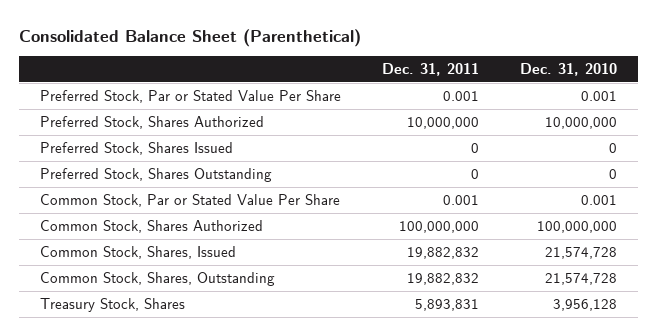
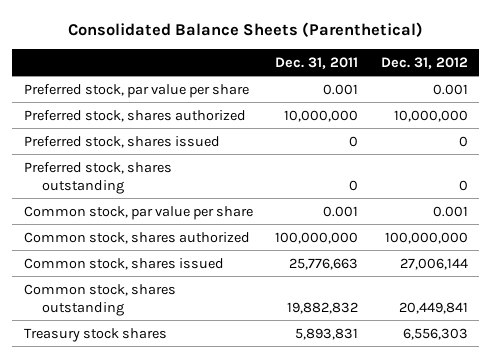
[19,28,362,47] Consolidated Balance Sheet (Parenthetical) -> [67,21,423,37] Consolidated Balance Sheets (Parenthetical)
[520,62,618,76] Dec. 31, 2010 -> none
none -> [380,56,468,69] Dec. 31, 2012
[39,89,341,103] Preferred Stock, Par or Stated Value Per Share -> [23,83,249,98] Preferred stock, par value per share
[39,115,264,129] Preferred Stock, Shares Authorized -> [23,109,246,122] Preferred stock, shares authorized
[39,141,233,155] Preferred Stock, Shares Issued -> [23,135,220,148] Preferred stock, shares issued
[39,167,272,182] Preferred Stock, Shares Outstanding -> [23,161,172,194] Preferred stock, shares outstanding
[39,193,340,207] Common Stock, Par or Stated Value Per Share -> [23,205,253,220] Common stock, par value per share
[39,219,263,233] Common Stock, Shares Authorized -> [23,231,250,244] Common stock, shares authorized
[39,245,236,259] Common Stock, Shares, Issued -> [23,257,224,270] Common stock, shares issued
[407,246,480,259] 19,882,832 -> [289,257,359,270] 25,776,663
[39,271,275,286] Common Stock, Shares, Outstanding -> [23,283,176,316] Common stock, shares outstanding
[39,297,185,312] Treasury Stock, Shares -> [23,327,167,342] Treasury stock shares

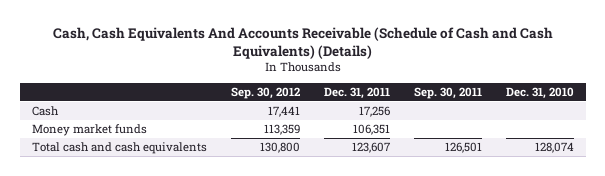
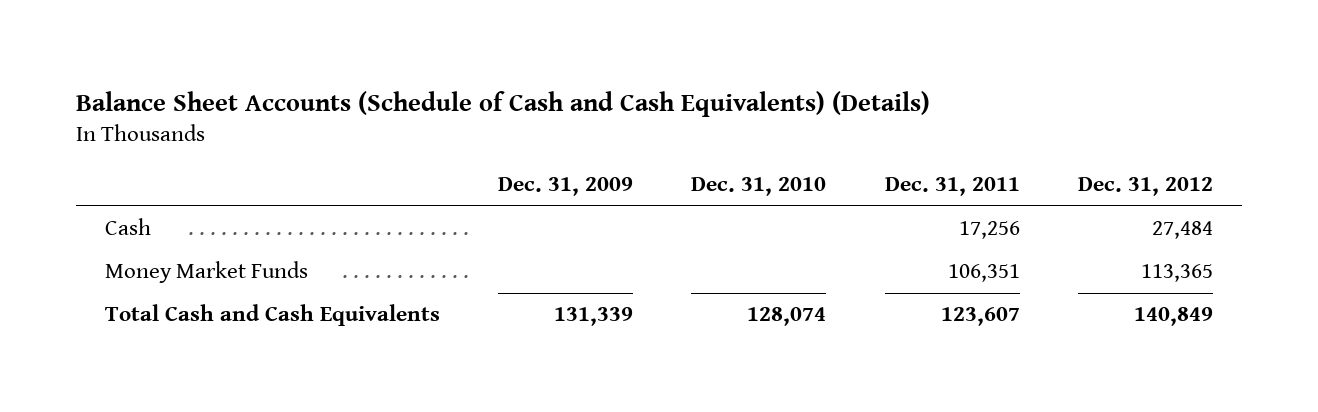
[52,26,553,59] Cash, Cash Equivalents And Accounts Receivable (Schedule of Cash and Cash Equivalents) (Details) -> [76,90,931,117] Balance Sheet Accounts (Schedule of Cash and Cash Equivalents) (Details)
[230,87,300,100] Sep. 30, 2012 -> none
[413,87,482,100] Sep. 30, 2011 -> none
none -> [498,177,634,197] Dec. 31, 2009
none -> [1077,177,1213,197] Dec. 31, 2012
[31,124,147,137] Money market funds -> [105,261,309,284] Money Market Funds
[31,142,207,155] Total cash and cash equivalents -> [105,304,441,327] Total Cash and Cash Equivalents

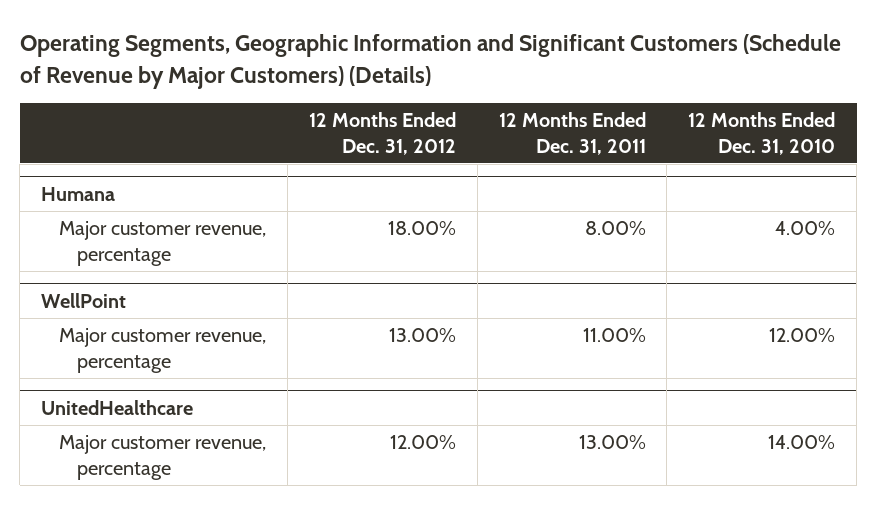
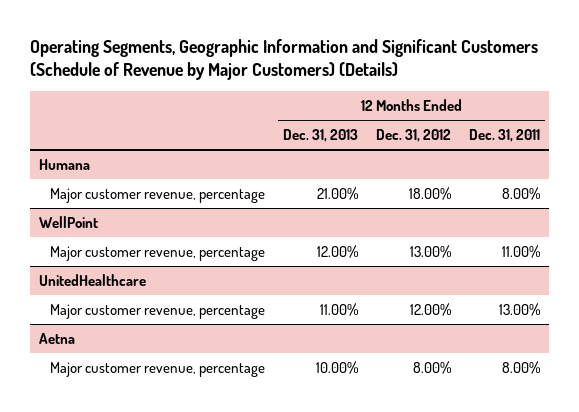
[688,111,836,155] 12 Months Ended Dec. 31, 2010 -> none
none -> [282,129,358,143] Dec. 31, 2013
none -> [38,333,75,345] Aetna
none -> [49,362,265,378] Major customer revenue, percentage

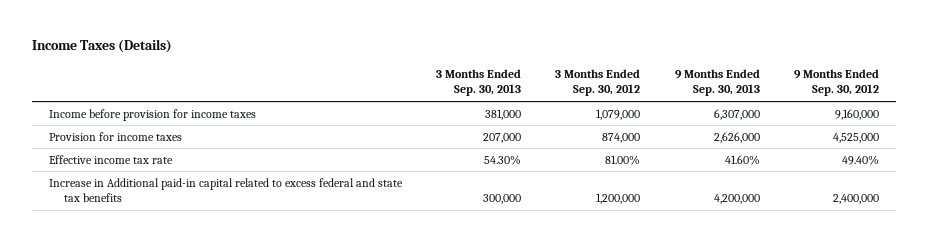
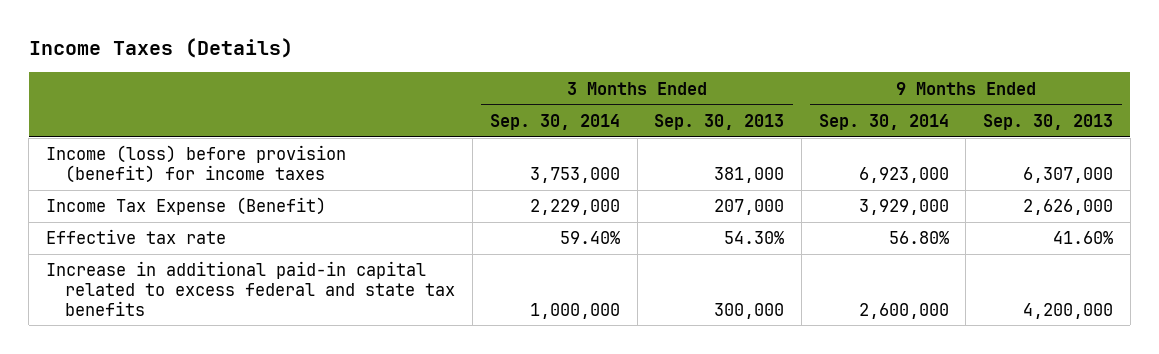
[555,69,641,97] 3 Months Ended Sep. 30, 2012 -> none
[793,69,879,97] 9 Months Ended Sep. 30, 2012 -> none
none -> [489,113,620,130] Sep. 30, 2014
none -> [818,113,949,130] Sep. 30, 2014
[48,108,256,121] Income before provision for income taxes -> [46,145,347,183] Income (loss) before provision (benefit) for income taxes
[48,131,182,141] Provision for income taxes -> [46,197,327,216] Income Tax Expense (Benefit)
[48,154,173,164] Effective income tax rate -> [46,229,227,245] Effective tax rate
[48,177,403,202] Increase in Additional paid-in capital related to excess federal and state tax benefits -> [46,261,456,316] Increase in additional paid-in capital related to excess federal and state tax benefits

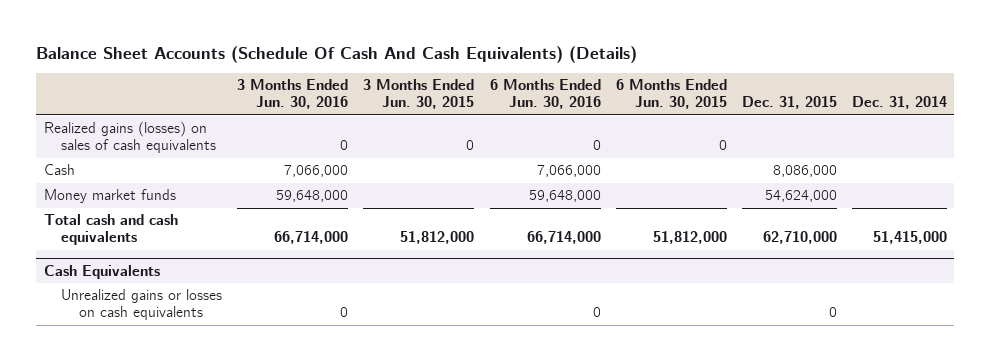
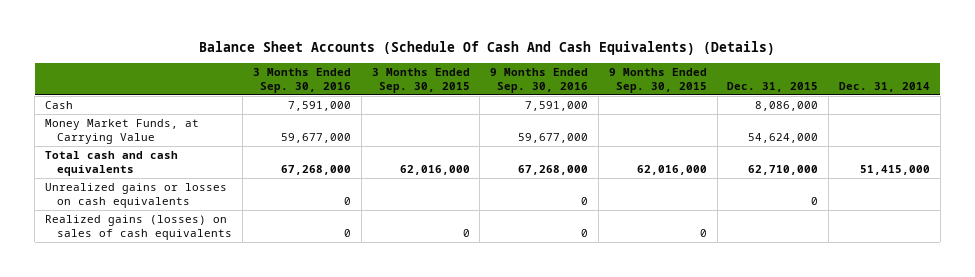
[237,79,349,110] 3 Months Ended Jun. 30, 2016 -> none
[363,79,475,110] 3 Months Ended Jun. 30, 2015 -> none
[489,79,601,110] 6 Months Ended Jun. 30, 2016 -> none
[615,79,727,110] 6 Months Ended Jun. 30, 2015 -> none
none -> [253,67,352,93] 3 Months Ended Sep. 30, 2016
none -> [371,67,470,93] 3 Months Ended Sep. 30, 2015
none -> [490,67,589,93] 9 Months Ended Sep. 30, 2016
none -> [608,67,707,93] 9 Months Ended Sep. 30, 2015
[43,189,176,204] Money market funds -> [44,119,199,144] Money Market Funds, at Carrying Value
[43,264,160,279] Cash Equivalents -> none
[43,121,217,154] Realized gains (losses) on sales of cash equivalents -> [44,215,233,240] Realized gains (losses) on sales of cash equivalents

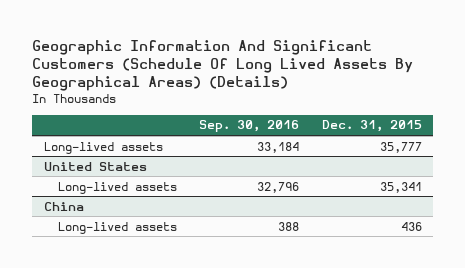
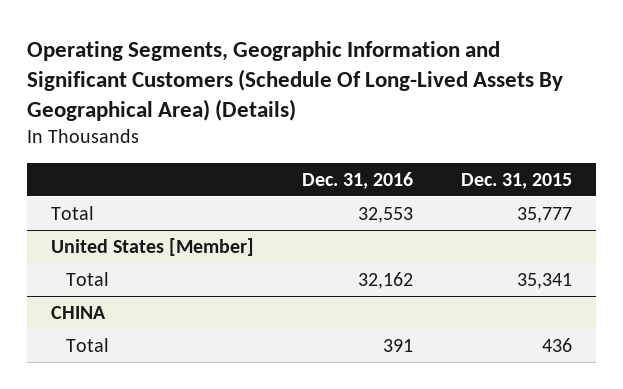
[32,39,414,92] Geographic Information And Significant Customers (Schedule Of Long Lived Assets By Geographical Areas) (Details) -> [26,40,563,122] Operating Segments, Geographic Information and Significant Customers (Schedule Of Long-Lived Assets By Geographical Area) (Details)
[199,120,300,133] Sep. 30, 2016 -> none
none -> [301,171,413,189] Dec. 31, 2016
[43,141,163,154] Long-lived assets -> [50,205,94,220] Total
[43,161,147,171] United States -> [50,237,254,256] United States [Member]
[57,181,177,194] Long-lived assets -> [65,271,109,286] Total
[43,201,84,211] China -> [50,305,106,319] CHINA
[57,221,177,234] Long-lived assets -> [65,337,109,352] Total

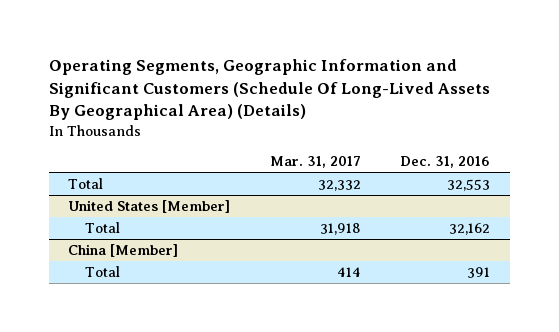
[461,172,573,189] Dec. 31, 2015 -> none
none -> [269,156,361,169] Mar. 31, 2017
[50,305,106,319] CHINA -> [68,243,179,257] China [Member]

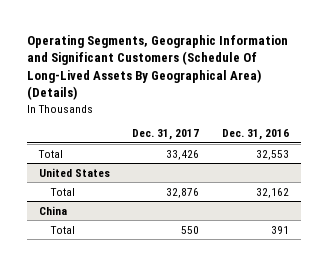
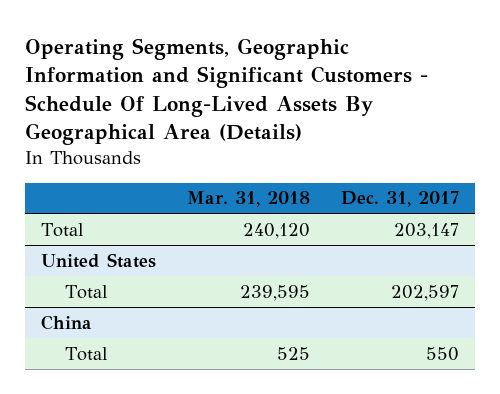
[27,34,289,101] Operating Segments, Geographic Information and Significant Customers (Schedule Of Long-Lived Assets By Geographical Area) (Details) -> [25,37,429,146] Operating Segments, Geographic Information and Significant Customers - Schedule Of Long-Lived Assets By Geographical Area (Details)
[222,129,290,141] Dec. 31, 2016 -> none
none -> [186,191,310,208] Mar. 31, 2018
[166,149,200,160] 33,426 -> [394,222,460,239] 203,147
[166,187,200,198] 32,876 -> [391,284,460,301] 202,597

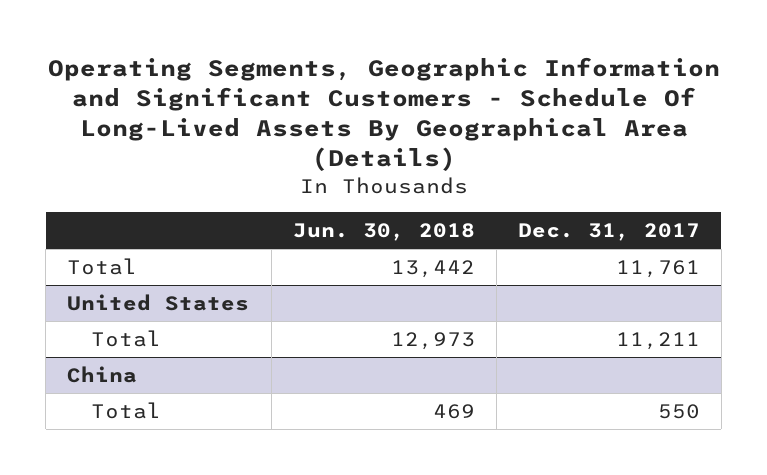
[186,191,310,208] Mar. 31, 2018 -> none
none -> [292,222,475,241] Jun. 30, 2018
[394,222,460,239] 203,147 -> [615,259,700,278] 11,761
[391,284,460,301] 202,597 -> [615,331,700,350] 11,211

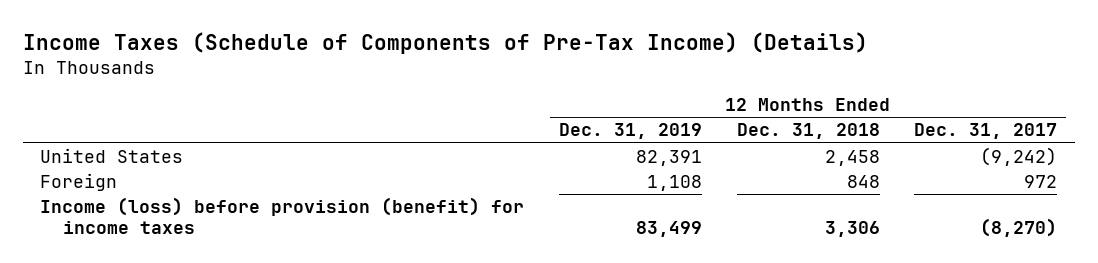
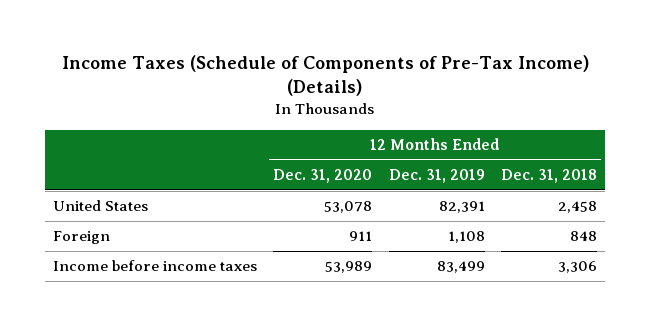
[914,123,1058,140] Dec. 31, 2017 -> none
none -> [273,169,373,184] Dec. 31, 2020
[40,197,525,234] Income (loss) before provision (benefit) for income taxes -> [52,260,257,272] Income before income taxes

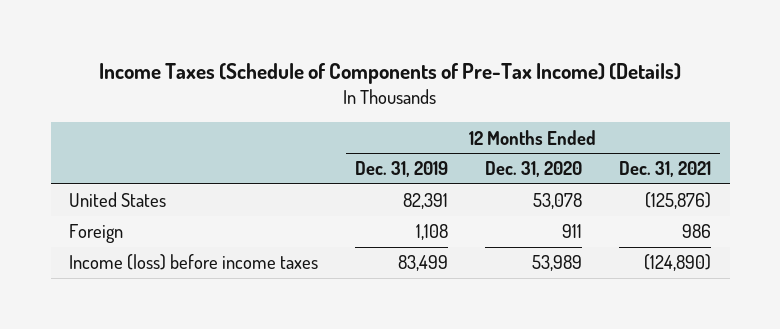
[500,169,597,184] Dec. 31, 2018 -> none
none -> [619,161,712,178] Dec. 31, 2021
[52,260,257,272] Income before income taxes -> [69,254,319,271] Income (loss) before income taxes

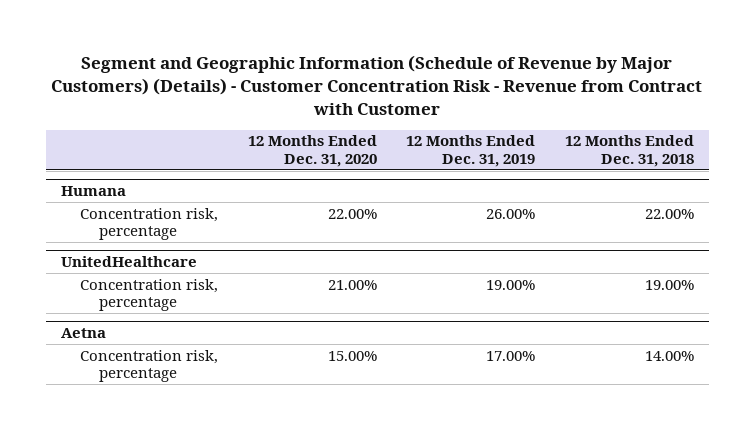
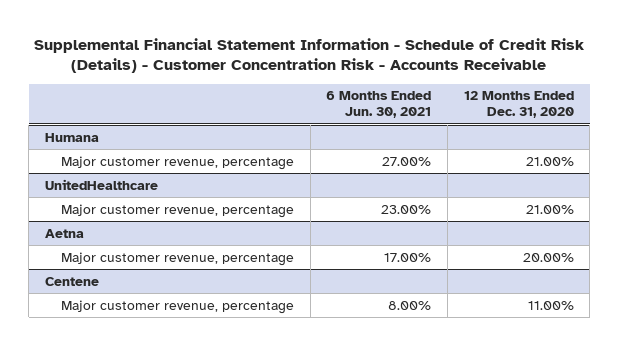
[51,54,703,115] Segment and Geographic Information (Schedule of Revenue by Major Customers) (Details) - Customer Concentration Risk - Revenue from Contract with Customer -> [34,37,586,74] Supplemental Financial Statement Information - Schedule of Credit Risk (Details) - Customer Concentration Risk - Accounts Receivable
[406,135,536,168] 12 Months Ended Dec. 31, 2019 -> none
[564,135,694,168] 12 Months Ended Dec. 31, 2018 -> none
none -> [326,91,432,119] 6 Months Ended Jun. 30, 2021
[79,207,218,241] Concentration risk, percentage -> none
none -> [60,155,294,170] Major customer revenue, percentage
[79,278,218,312] Concentration risk, percentage -> [60,203,294,218] Major customer revenue, percentage
[79,349,218,383] Concentration risk, percentage -> none
none -> [60,251,294,266] Major customer revenue, percentage
none -> [44,276,99,286] Centene
none -> [60,299,294,314] Major customer revenue, percentage

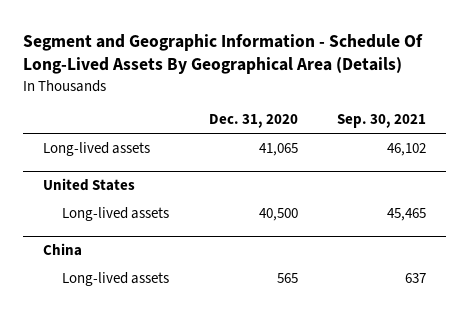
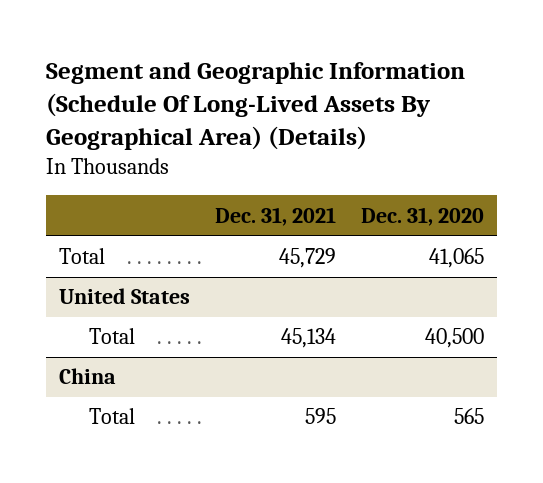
[23,33,424,75] Segment and Geographic Information - Schedule Of Long-Lived Assets By Geographical Area (Details) -> [46,62,466,151] Segment and Geographic Information (Schedule Of Long-Lived Assets By Geographical Area) (Details)
[337,114,427,129] Sep. 30, 2021 -> none
none -> [214,206,336,226] Dec. 31, 2021
[43,141,151,156] Long-lived assets -> [58,248,105,265] Total
[62,206,170,221] Long-lived assets -> [89,328,136,345] Total
[62,271,170,286] Long-lived assets -> [89,408,136,425] Total

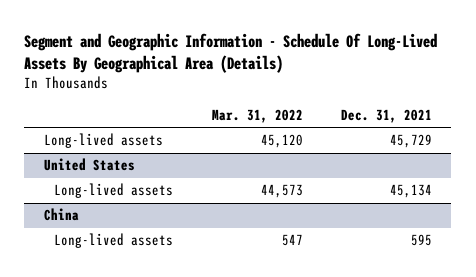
[46,62,466,151] Segment and Geographic Information (Schedule Of Long-Lived Assets By Geographical Area) (Details) -> [24,32,438,73] Segment and Geographic Information - Schedule Of Long-Lived Assets By Geographical Area (Details)
[361,206,485,226] Dec. 31, 2020 -> none
none -> [211,109,303,124] Mar. 31, 2022
[58,248,105,265] Total -> [43,133,163,149] Long-lived assets
[89,328,136,345] Total -> [54,183,174,199] Long-lived assets
[89,408,136,425] Total -> [54,233,174,249] Long-lived assets

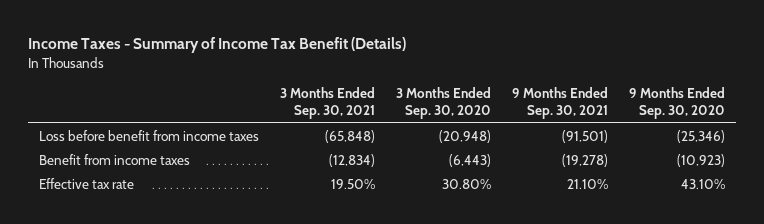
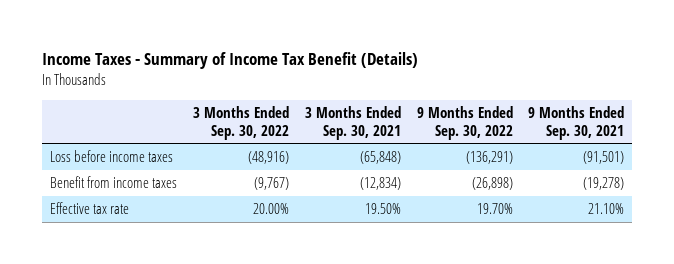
[395,87,491,120] 3 Months Ended Sep. 30, 2020 -> none
[629,87,726,120] 9 Months Ended Sep. 30, 2020 -> none
none -> [192,106,289,140] 3 Months Ended Sep. 30, 2022
none -> [416,106,513,140] 9 Months Ended Sep. 30, 2022
[38,129,259,141] Loss before benefit from income taxes -> [50,150,174,163] Loss before income taxes

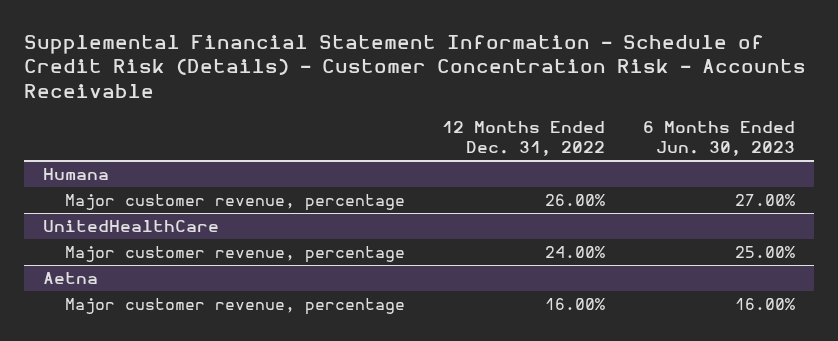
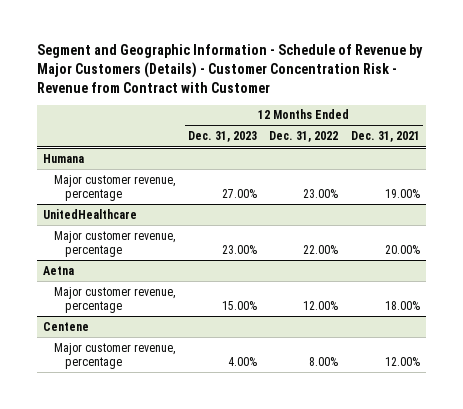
[24,34,807,99] Supplemental Financial Statement Information - Schedule of Credit Risk (Details) - Customer Concentration Risk - Accounts Receivable -> [36,44,423,93] Segment and Geographic Information - Schedule of Revenue by Major Customers (Details) - Customer Concentration Risk - Revenue from Contract with Customer
[642,120,795,157] 6 Months Ended Jun. 30, 2023 -> none
none -> [187,131,257,143] Dec. 31, 2023
none -> [350,131,420,143] Dec. 31, 2021
[545,194,606,207] 26.00% -> [303,189,339,199] 23.00%
[42,220,219,233] UnitedHealthCare -> [43,208,138,219] UnitedHealthcare
[545,246,606,259] 24.00% -> [303,245,339,255] 22.00%
[545,298,606,311] 16.00% -> [303,301,339,311] 12.00%
none -> [43,321,90,331] Centene
none -> [54,342,176,370] Major customer revenue, percentage

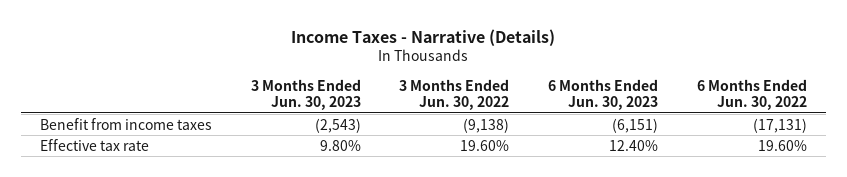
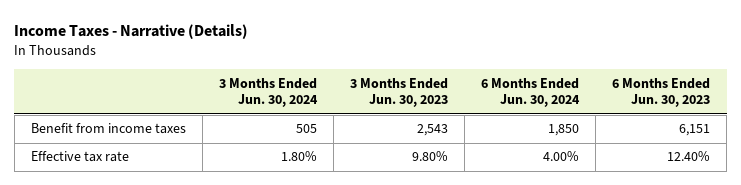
[399,78,510,111] 3 Months Ended Jun. 30, 2022 -> none
[696,78,807,111] 6 Months Ended Jun. 30, 2022 -> none
none -> [218,77,318,108] 3 Months Ended Jun. 30, 2024
none -> [481,77,581,108] 6 Months Ended Jun. 30, 2024
[314,117,361,133] (2,543) -> [417,124,449,137] 2,543
[611,117,658,133] (6,151) -> [679,124,711,137] 6,151

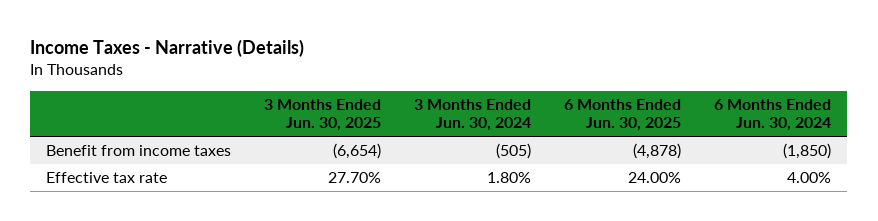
[350,77,449,108] 3 Months Ended Jun. 30, 2023 -> none
[612,77,711,108] 6 Months Ended Jun. 30, 2023 -> none
none -> [264,98,382,132] 3 Months Ended Jun. 30, 2025
none -> [564,98,682,132] 6 Months Ended Jun. 30, 2025
[295,124,317,134] 505 -> [496,143,532,160] (505)
[548,124,580,137] 1,850 -> [783,143,832,160] (1,850)

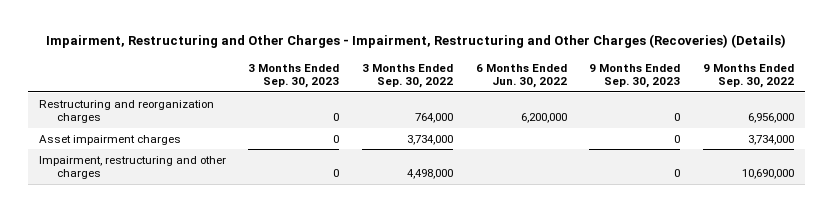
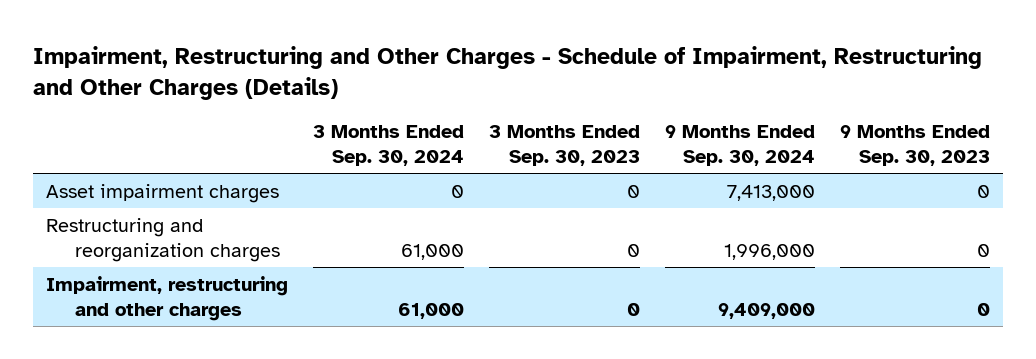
[46,34,787,49] Impairment, Restructuring and Other Charges - Impairment, Restructuring and Other Charges (Recoveries) (Details) -> [33,45,983,100] Impairment, Restructuring and Other Charges - Schedule of Impairment, Restructuring and Other Charges (Details)
[362,63,454,89] 3 Months Ended Sep. 30, 2022 -> none
[475,63,567,89] 6 Months Ended Jun. 30, 2022 -> none
[702,63,794,89] 9 Months Ended Sep. 30, 2022 -> none
none -> [313,124,465,166] 3 Months Ended Sep. 30, 2024
none -> [665,124,816,166] 9 Months Ended Sep. 30, 2024
[38,99,214,124] Restructuring and reorganization charges -> [45,217,280,262] Restructuring and reorganization charges

